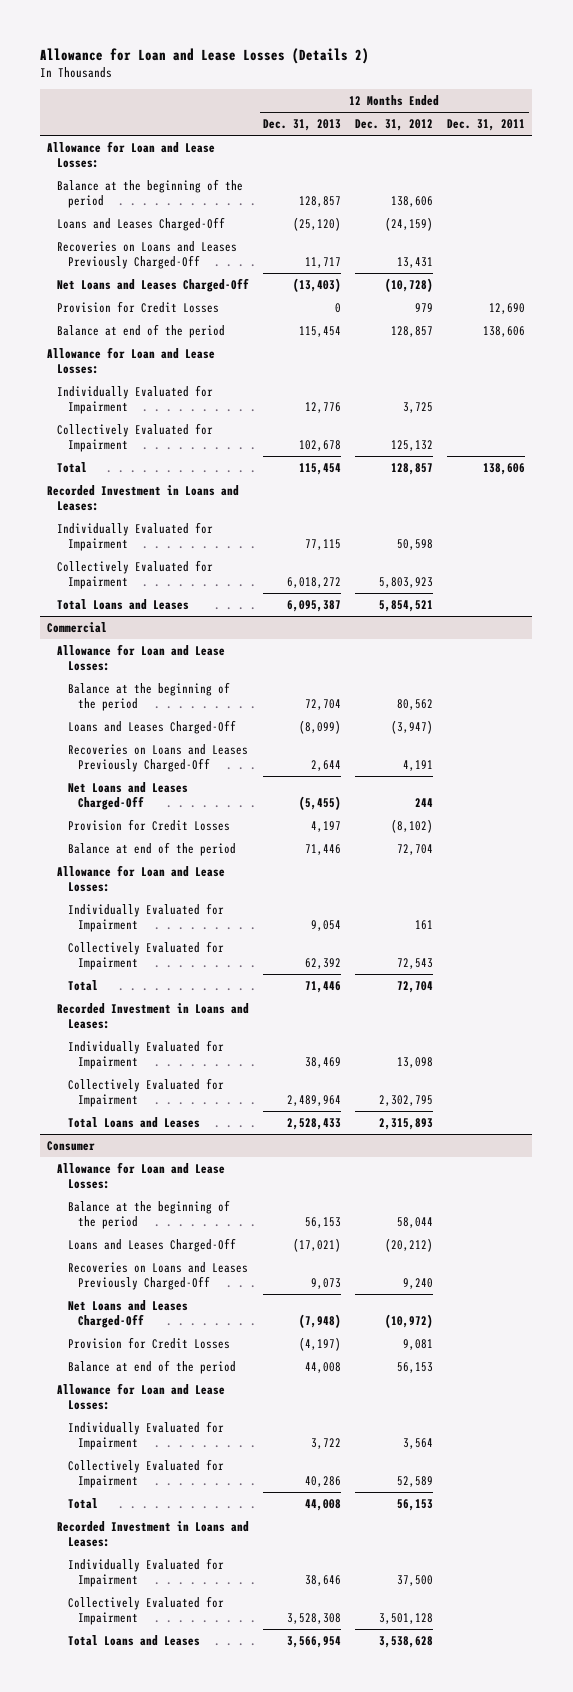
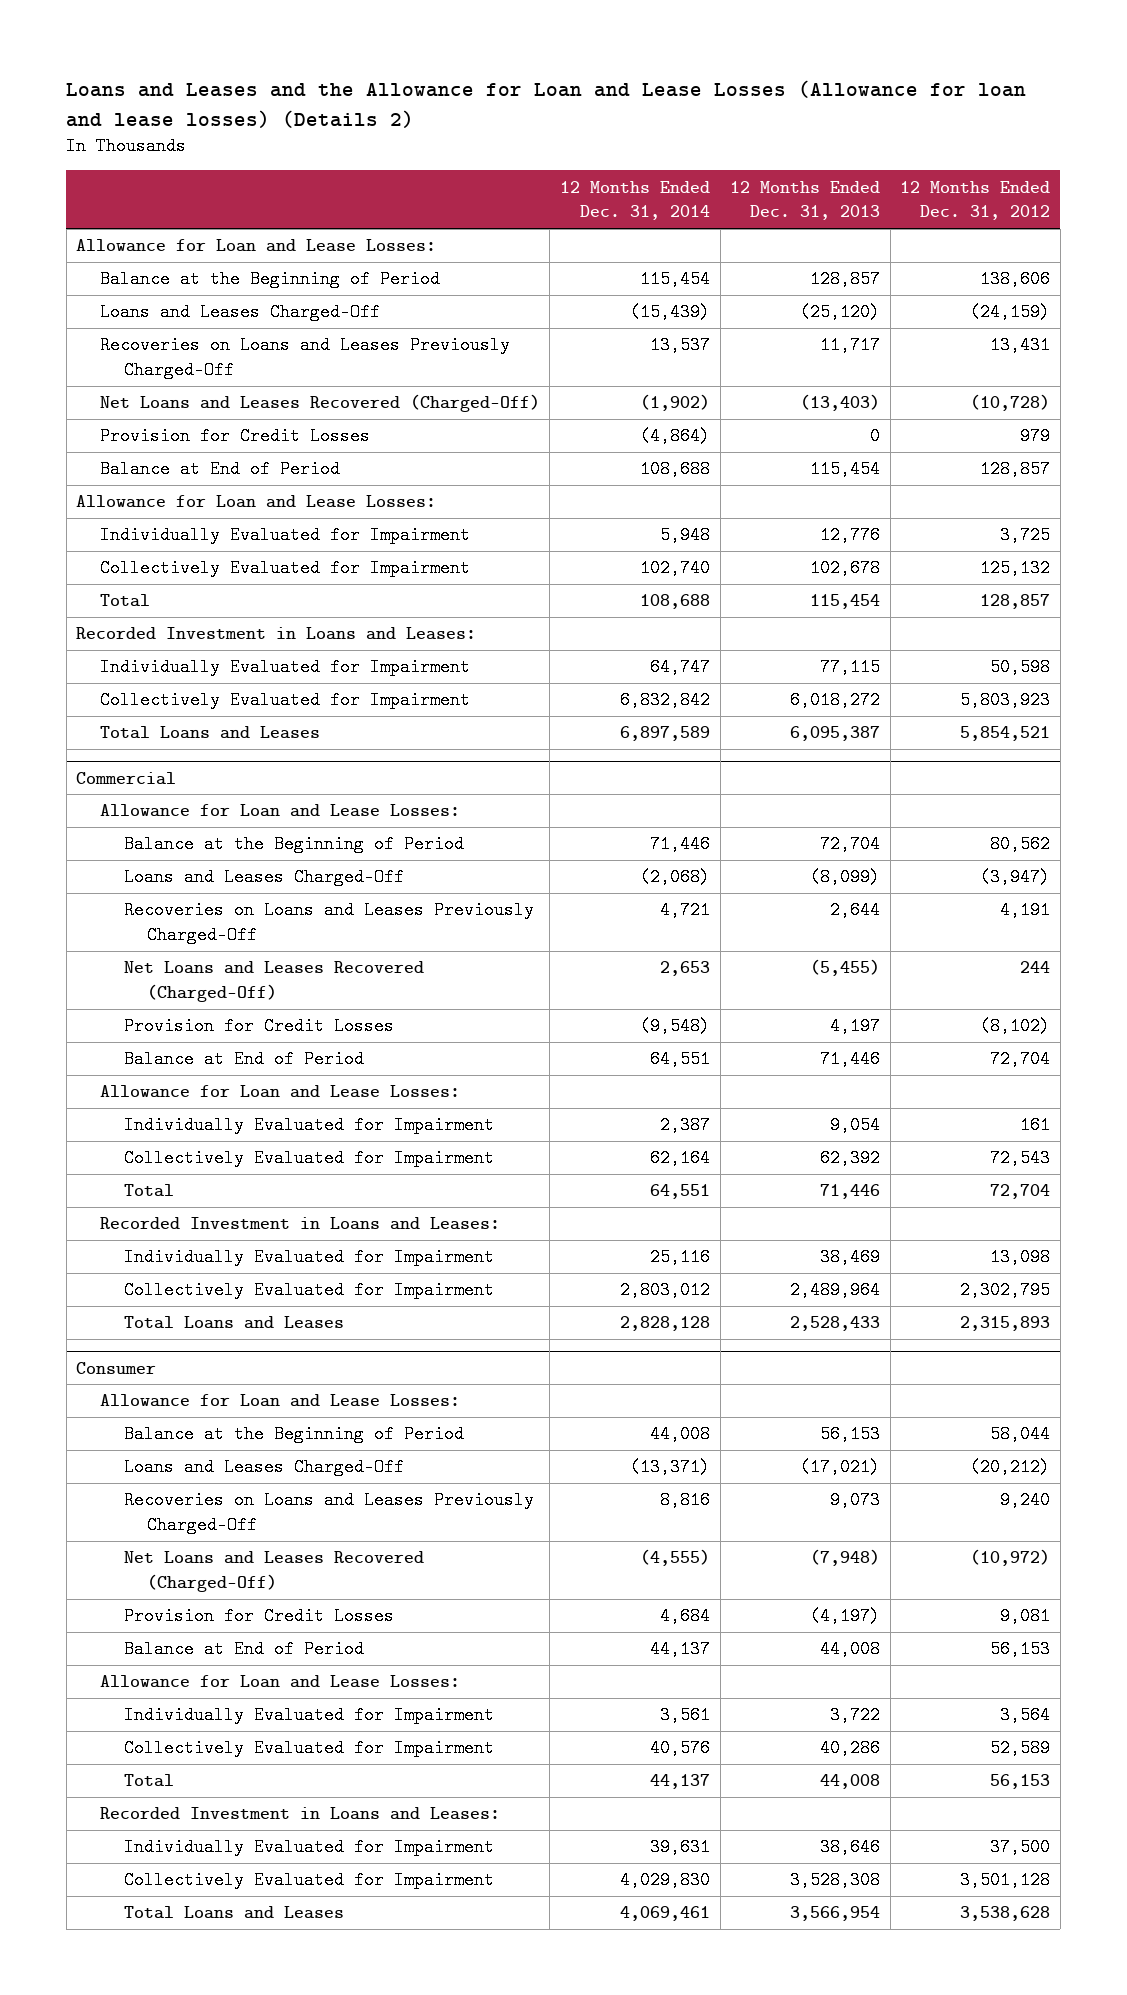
[40,47,370,64] Allowance for Loan and Lease Losses (Details 2) -> [66,79,1027,128] Loans and Leases and the Allowance for Loan and Lease Losses (Allowance for loan and lease losses) (Details 2)
[447,119,526,132] Dec. 31, 2011 -> none
none -> [560,180,711,221] 12 Months Ended Dec. 31, 2014
[57,178,244,208] Balance at the beginning of the period -> [99,270,440,289] Balance at the Beginning of Period
[57,277,250,292] Net Loans and Leases Charged-Off -> [99,394,540,413] Net Loans and Leases Recovered (Charged-Off)
[57,323,226,338] Balance at end of the period -> [99,460,340,479] Balance at End of Period
[67,681,230,711] Balance at the beginning of the period -> [123,835,464,854] Balance at the Beginning of Period
[67,781,188,810] Net Loans and Leases Charged-Off -> [123,961,424,1003] Net Loans and Leases Recovered (Charged-Off)
[67,841,236,856] Balance at end of the period -> [123,1050,364,1069] Balance at End of Period
[67,1199,230,1229] Balance at the beginning of the period -> [123,1425,464,1444] Balance at the Beginning of Period
[67,1299,188,1328] Net Loans and Leases Charged-Off -> [123,1551,424,1593] Net Loans and Leases Recovered (Charged-Off)
[67,1359,236,1374] Balance at end of the period -> [123,1640,364,1659] Balance at End of Period

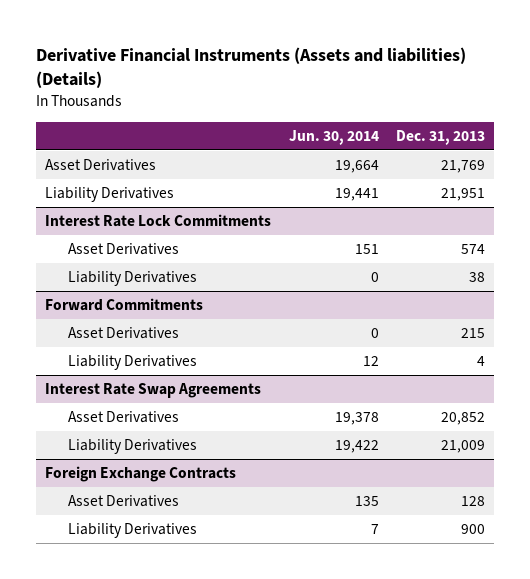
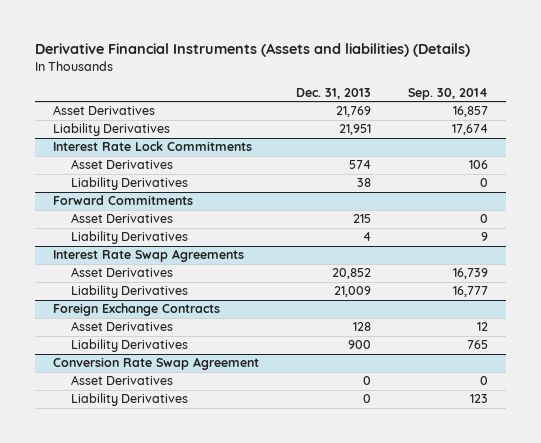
[288,129,379,145] Jun. 30, 2014 -> none
none -> [407,87,488,100] Sep. 30, 2014
none -> [53,357,260,371] Conversion Rate Swap Agreement
none -> [70,375,173,386] Asset Derivatives
none -> [70,393,188,407] Liability Derivatives

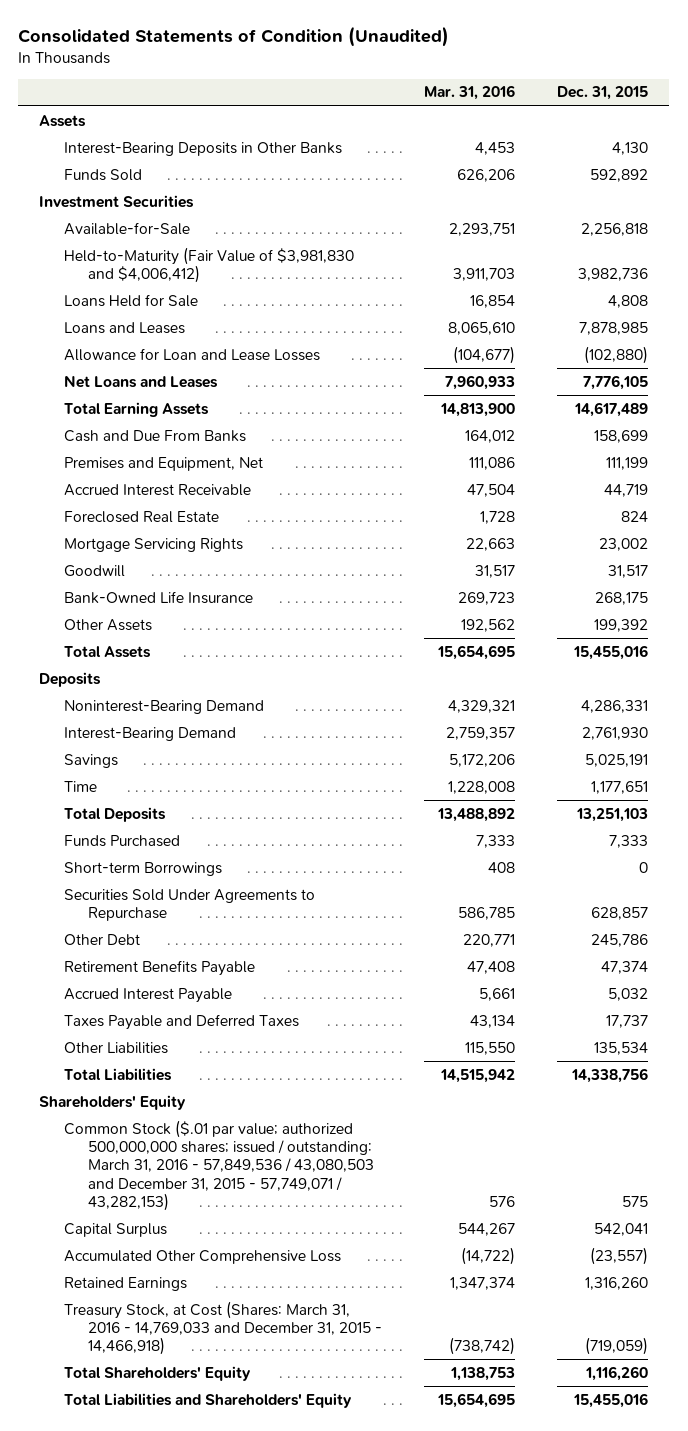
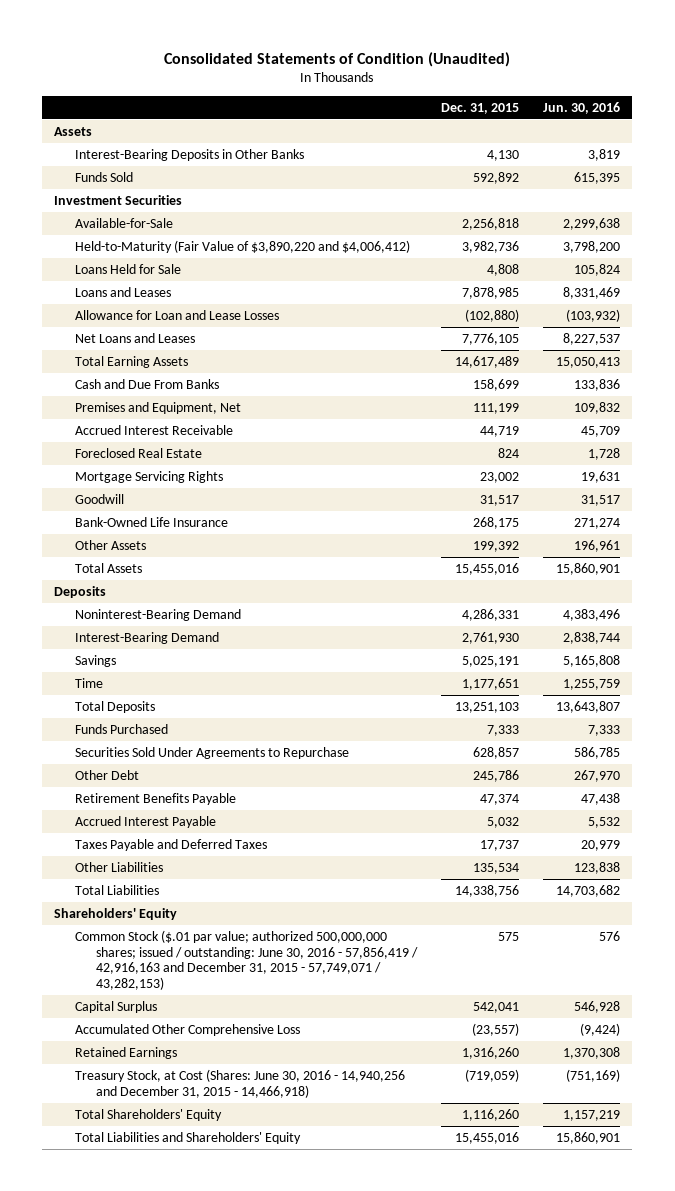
[424,85,516,101] Mar. 31, 2016 -> none
none -> [543,101,621,114] Jun. 30, 2016
[63,246,354,283] Held-to-Maturity (Fair Value of $3,981,830 and $4,006,412) -> [75,239,411,253] Held-to-Maturity (Fair Value of $3,890,220 and $4,006,412)
[63,861,222,876] Short-term Borrowings -> none
[63,1119,375,1212] Common Stock ($.01 par value; authorized 500,000,000 shares; issued / outstanding: March 31, 2016 - 57,849,536 / 43,080,503 and December 31, 2015 - 57,749,071 / 43,282,153) -> [75,929,419,991] Common Stock ($.01 par value; authorized 500,000,000 shares; issued / outstanding: June 30, 2016 - 57,856,419 / 42,916,163 and December 31, 2015 - 57,749,071 / 43,282,153)
[63,1300,383,1356] Treasury Stock, at Cost (Shares: March 31, 2016 - 14,769,033 and December 31, 2015 - 14,466,918) -> [75,1068,406,1098] Treasury Stock, at Cost (Shares: June 30, 2016 - 14,940,256 and December 31, 2015 - 14,466,918)

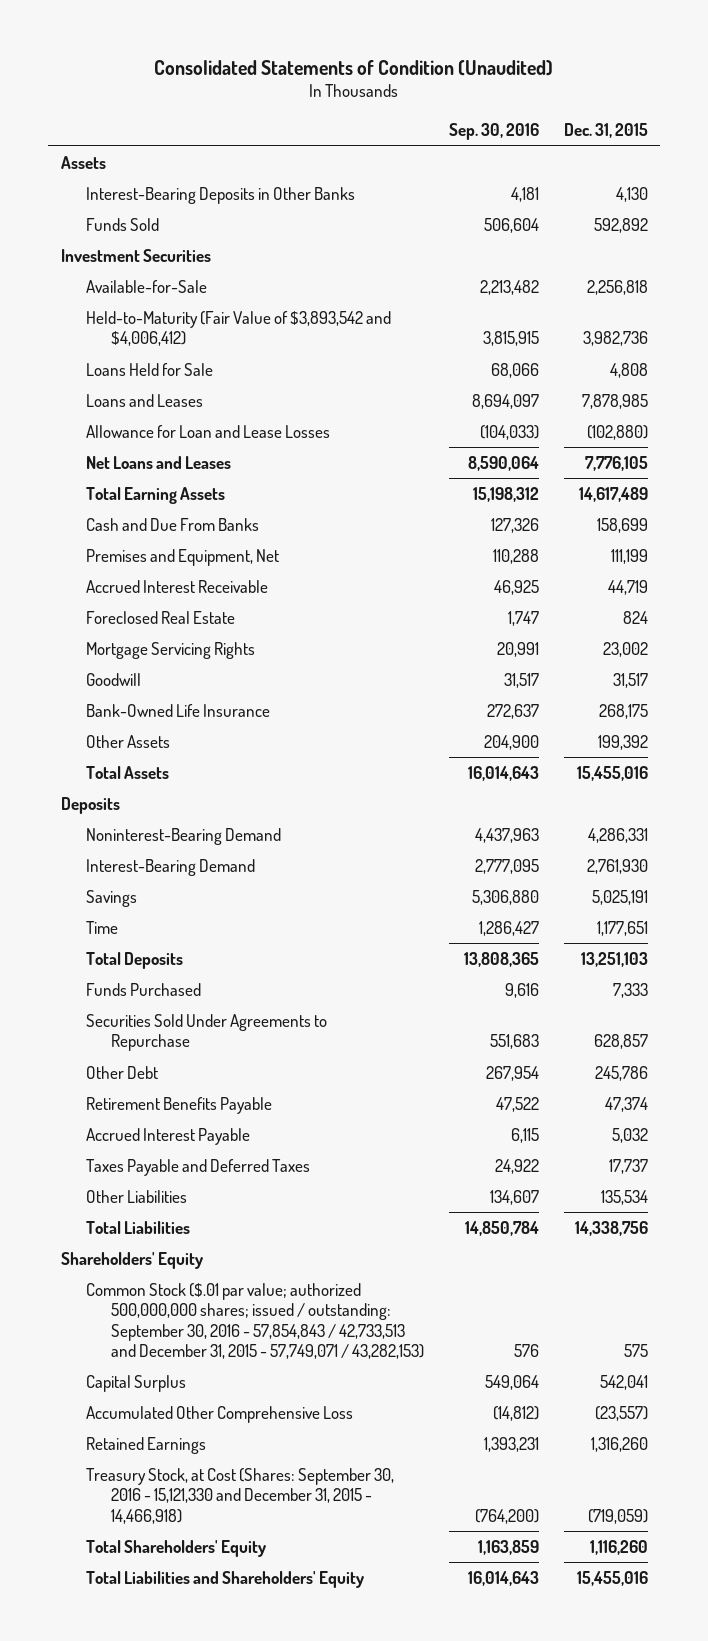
[543,101,621,114] Jun. 30, 2016 -> none
none -> [448,122,539,140] Sep. 30, 2016
[75,239,411,253] Held-to-Maturity (Fair Value of $3,890,220 and $4,006,412) -> [86,310,392,347] Held-to-Maturity (Fair Value of $3,893,542 and $4,006,412)
[75,929,419,991] Common Stock ($.01 par value; authorized 500,000,000 shares; issued / outstanding: June 30, 2016 - 57,856,419 / 42,916,163 and December 31, 2015 - 57,749,071 / 43,282,153) -> [86,1282,425,1359] Common Stock ($.01 par value; authorized 500,000,000 shares; issued / outstanding: September 30, 2016 - 57,854,843 / 42,733,513 and December 31, 2015 - 57,749,071 / 43,282,153)
[75,1068,406,1098] Treasury Stock, at Cost (Shares: June 30, 2016 - 14,940,256 and December 31, 2015 - 14,466,918) -> [86,1467,395,1524] Treasury Stock, at Cost (Shares: September 30, 2016 - 15,121,330 and December 31, 2015 - 14,466,918)

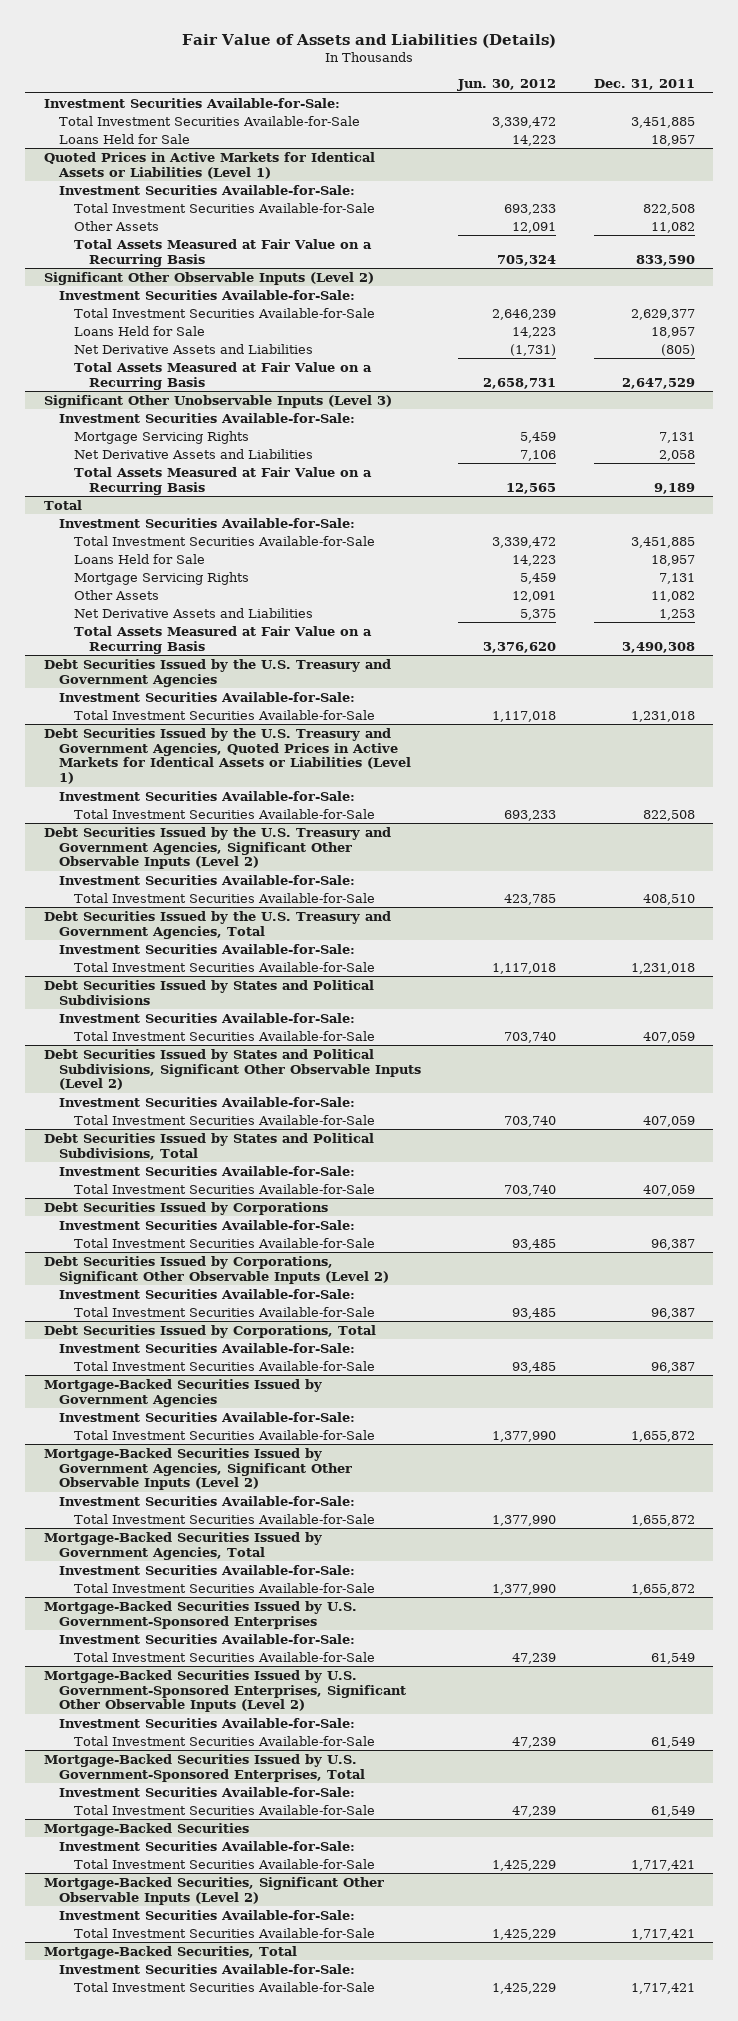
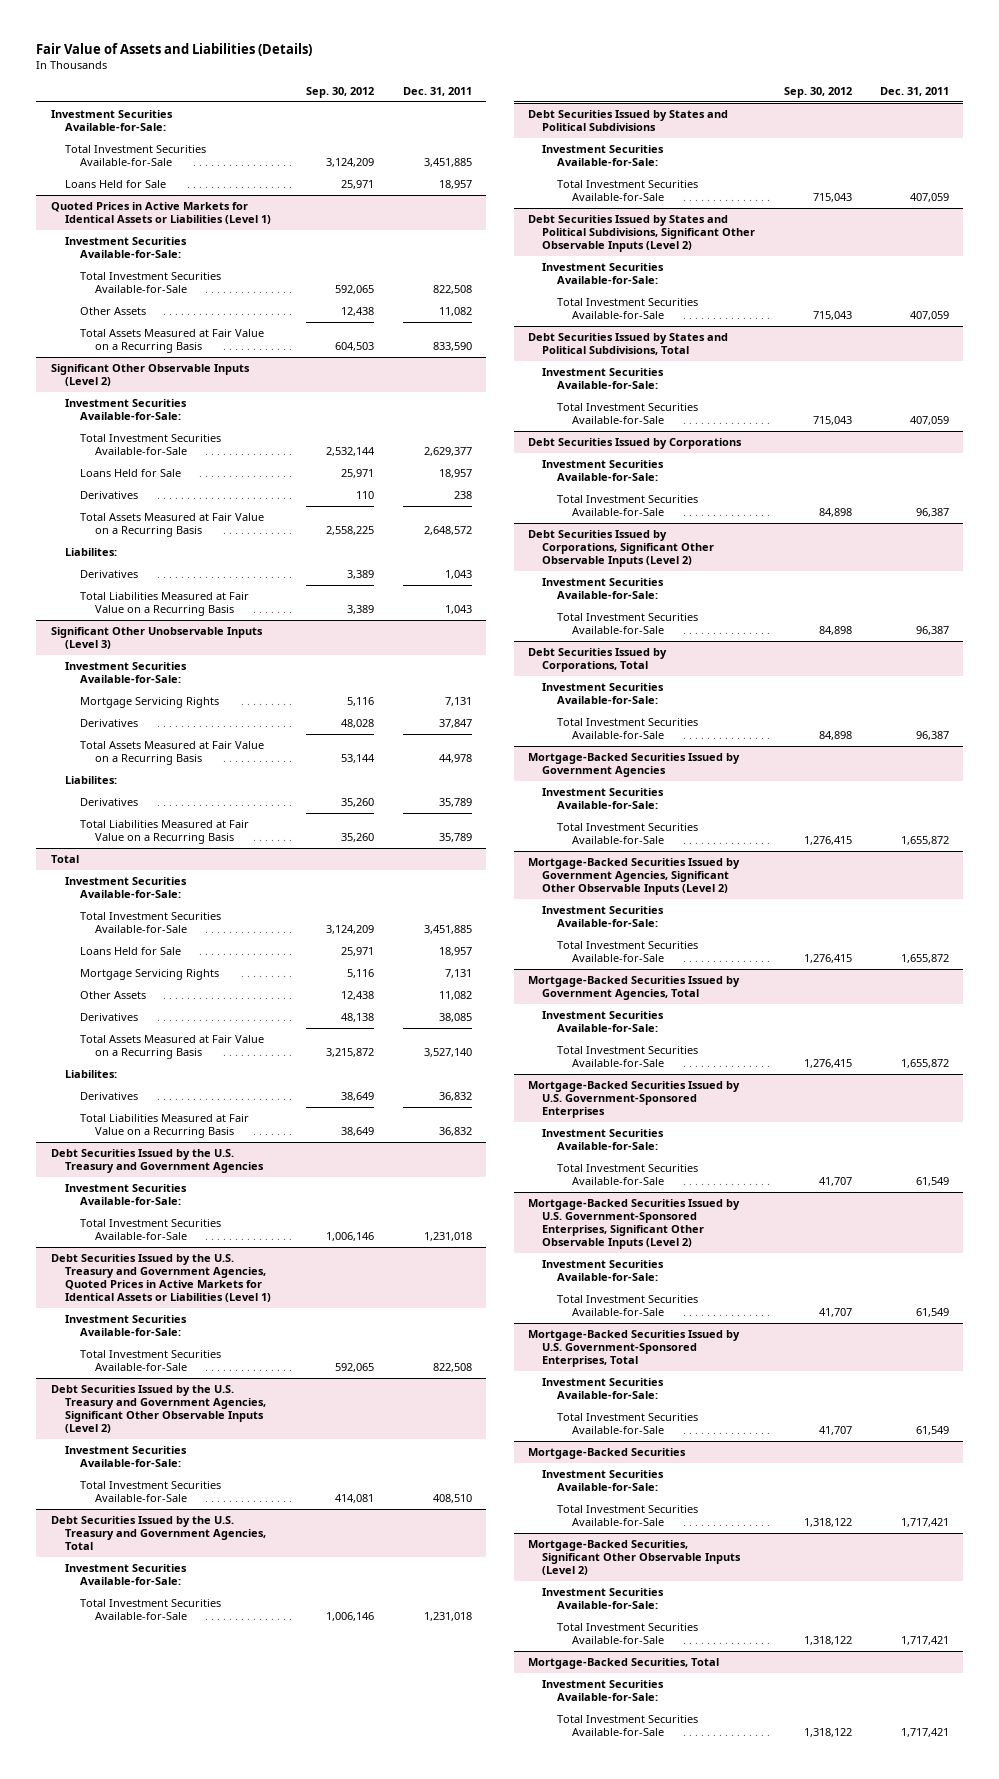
[457,79,557,92] Jun. 30, 2012 -> none
none -> [306,87,375,99] Sep. 30, 2012
[73,343,313,354] Net Derivative Assets and Liabilities -> none
none -> [80,490,139,499] Derivatives
[621,377,695,389] 2,647,529 -> [423,525,472,535] 2,648,572
none -> [65,547,118,556] Liabilites:
none -> [80,569,139,578] Derivatives
none -> [80,591,250,616] Total Liabilities Measured at Fair Value on a Recurring Basis
[73,448,313,459] Net Derivative Assets and Liabilities -> none
none -> [80,718,139,727] Derivatives
[653,482,695,494] 9,189 -> [438,753,472,763] 44,978
none -> [65,775,118,784] Liabilites:
none -> [80,797,139,806] Derivatives
none -> [80,819,250,844] Total Liabilities Measured at Fair Value on a Recurring Basis
[73,607,313,618] Net Derivative Assets and Liabilities -> none
none -> [80,1012,139,1021] Derivatives
[621,641,695,653] 3,490,308 -> [423,1047,472,1057] 3,527,140
none -> [65,1069,118,1078] Liabilites:
none -> [80,1091,139,1100] Derivatives
none -> [80,1113,250,1138] Total Liabilities Measured at Fair Value on a Recurring Basis

